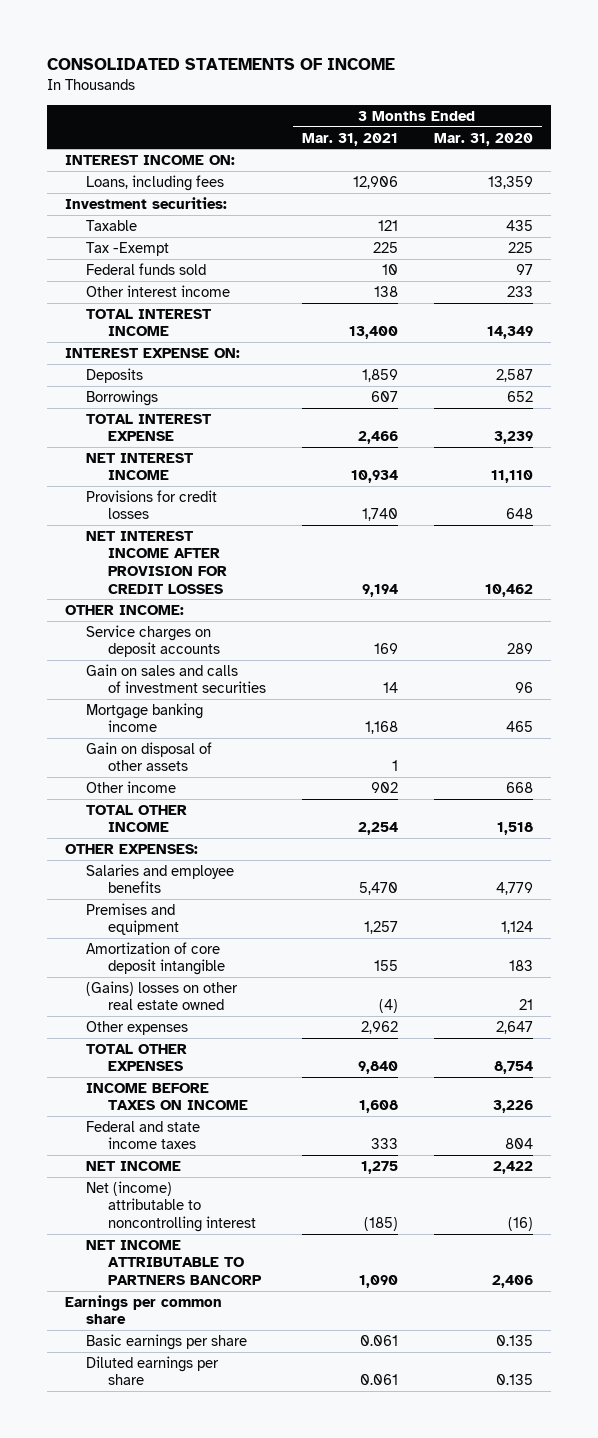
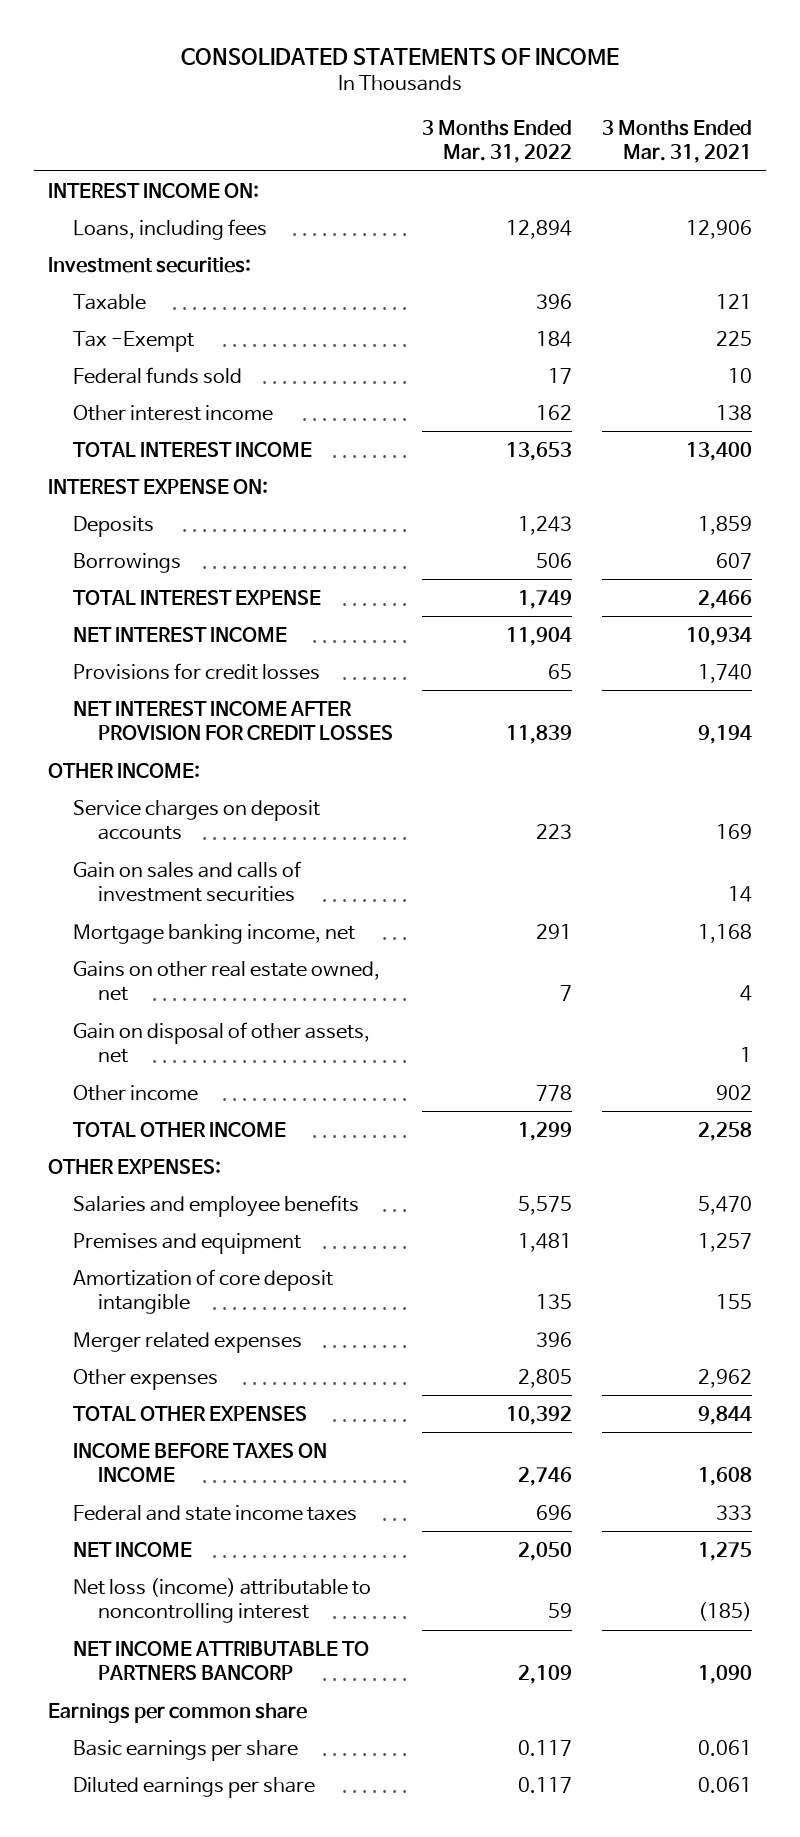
[434,132,534,146] Mar. 31, 2020 -> none
none -> [422,119,573,163] 3 Months Ended Mar. 31, 2022
[86,702,204,733] Mortgage banking income -> [73,923,356,944] Mortgage banking income, net
none -> [73,960,381,1001] Gains on other real estate owned, net
[86,741,213,772] Gain on disposal of other assets -> [73,1021,371,1063] Gain on disposal of other assets, net
[357,822,398,836] 2,254 -> [697,1121,752,1141] 2,258
[86,980,239,1011] (Gains) losses on other real estate owned -> none
none -> [73,1331,303,1353] Merger related expenses
[357,1061,398,1075] 9,840 -> [697,1405,752,1425] 9,844
[86,1180,256,1232] Net (income) attributable to noncontrolling interest -> [73,1577,372,1623] Net loss (income) attributable to noncontrolling interest

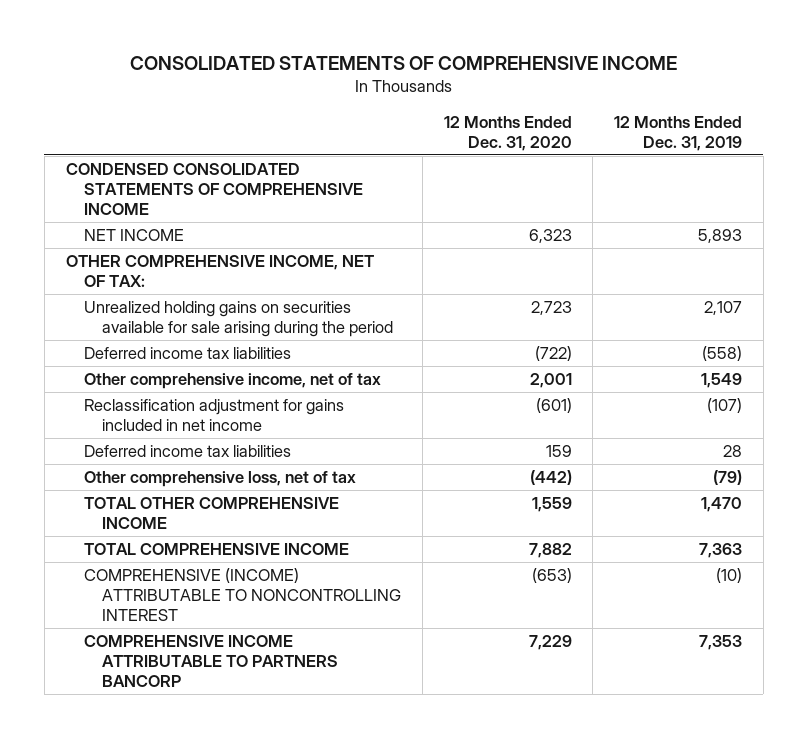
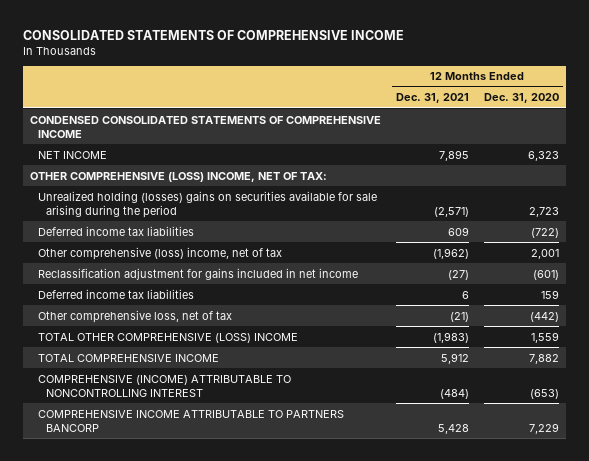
[613,115,742,151] 12 Months Ended Dec. 31, 2019 -> none
none -> [395,93,469,104] Dec. 31, 2021
[65,254,374,288] OTHER COMPREHENSIVE INCOME, NET OF TAX: -> [30,171,328,182] OTHER COMPREHENSIVE (LOSS) INCOME, NET OF TAX:
[83,300,394,338] Unrealized holding gains on securities available for sale arising during the period -> [37,190,377,218] Unrealized holding (losses) gains on securities available for sale arising during the period
[83,372,381,389] Other comprehensive income, net of tax -> [37,246,282,260] Other comprehensive (loss) income, net of tax
[83,496,339,530] TOTAL OTHER COMPREHENSIVE INCOME -> [37,332,298,343] TOTAL OTHER COMPREHENSIVE (LOSS) INCOME

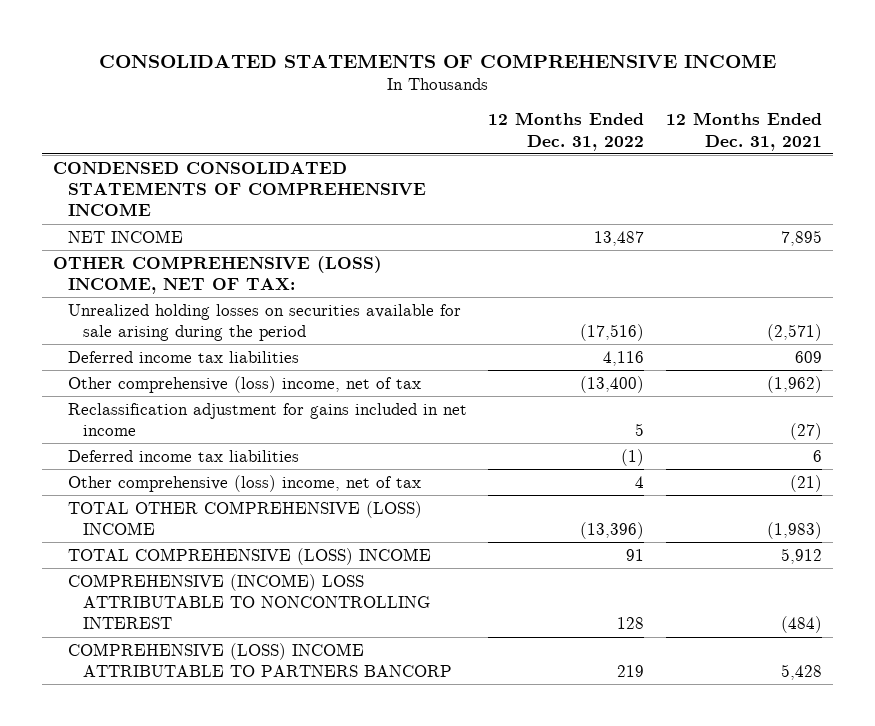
[483,93,559,104] Dec. 31, 2020 -> none
none -> [488,112,645,151] 12 Months Ended Dec. 31, 2022
[37,190,377,218] Unrealized holding (losses) gains on securities available for sale arising during the period -> [67,303,461,342] Unrealized holding losses on securities available for sale arising during the period
[37,309,232,323] Other comprehensive loss, net of tax -> [67,474,421,492] Other comprehensive (loss) income, net of tax
[37,353,219,362] TOTAL COMPREHENSIVE INCOME -> [67,547,431,565] TOTAL COMPREHENSIVE (LOSS) INCOME
[37,374,291,397] COMPREHENSIVE (INCOME) ATTRIBUTABLE TO NONCONTROLLING INTEREST -> [67,573,430,630] COMPREHENSIVE (INCOME) LOSS ATTRIBUTABLE TO NONCONTROLLING INTEREST
[37,409,344,432] COMPREHENSIVE INCOME ATTRIBUTABLE TO PARTNERS BANCORP -> [67,642,452,678] COMPREHENSIVE (LOSS) INCOME ATTRIBUTABLE TO PARTNERS BANCORP

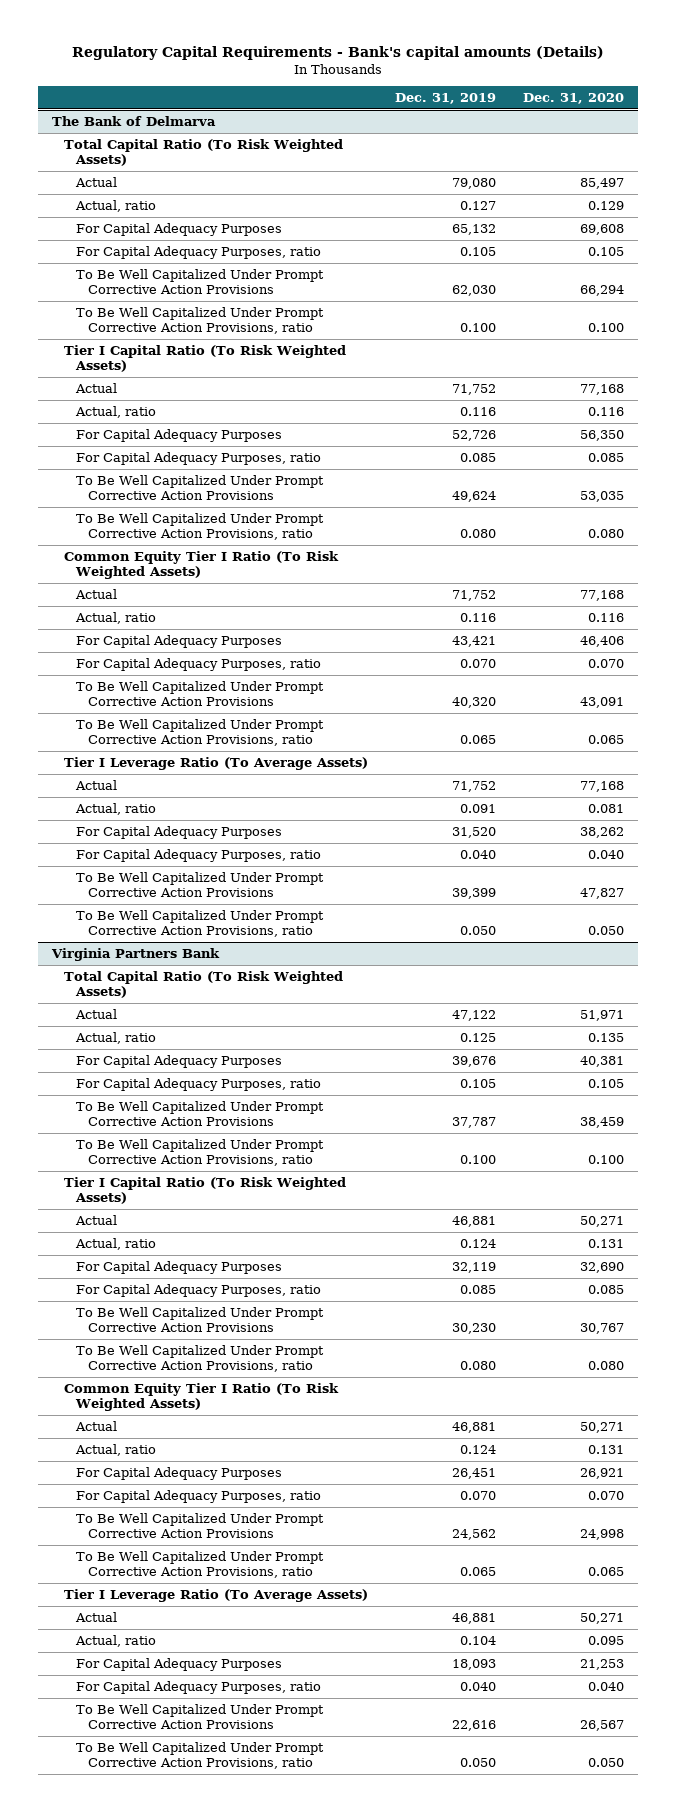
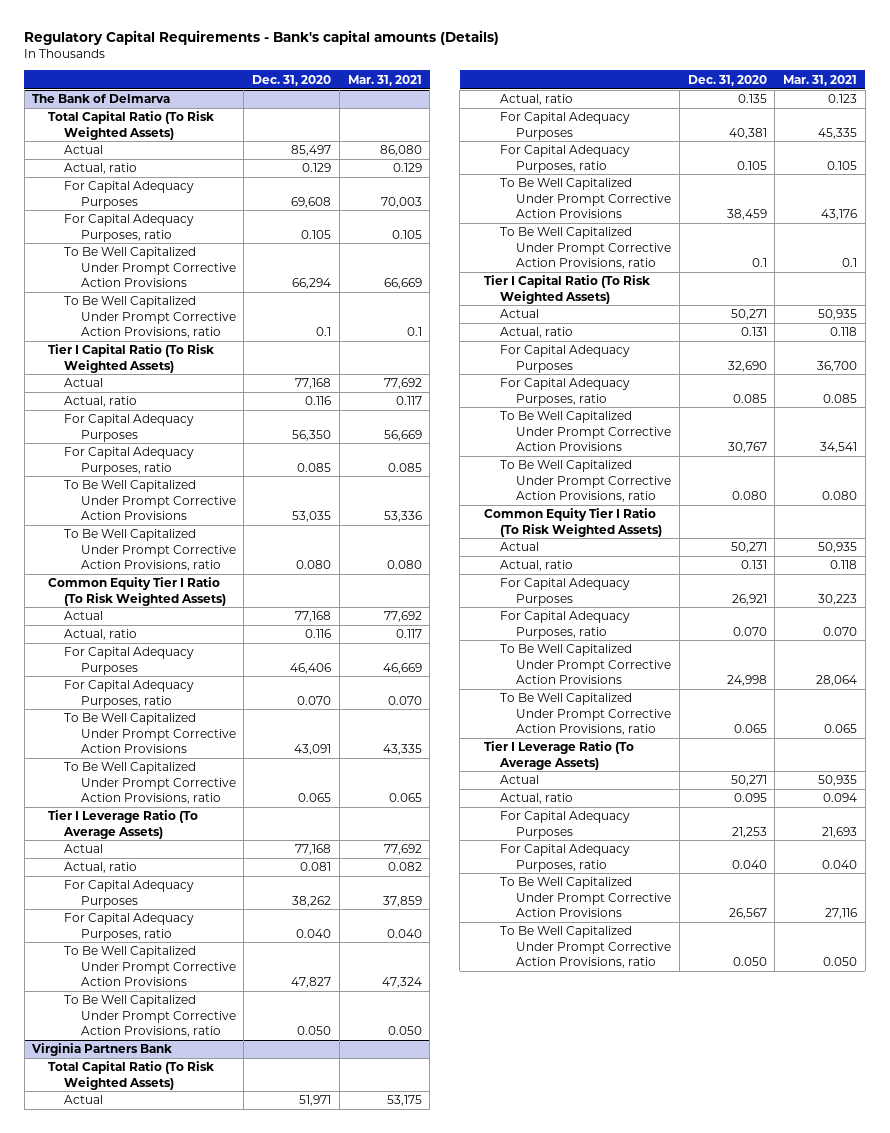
[395,92,497,104] Dec. 31, 2019 -> none
none -> [347,74,422,86] Mar. 31, 2021
[588,322,625,332] 0.100 -> [316,326,332,336] 0.1
[588,1154,625,1164] 0.100 -> [751,257,767,267] 0.1

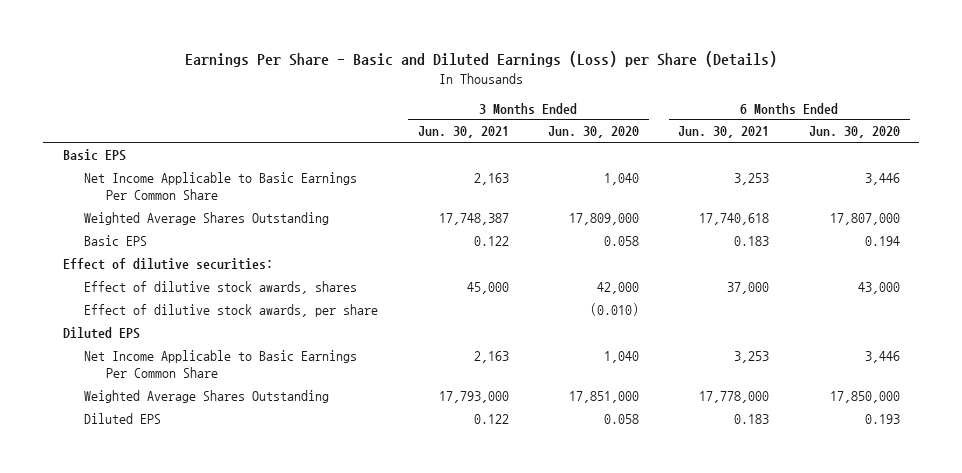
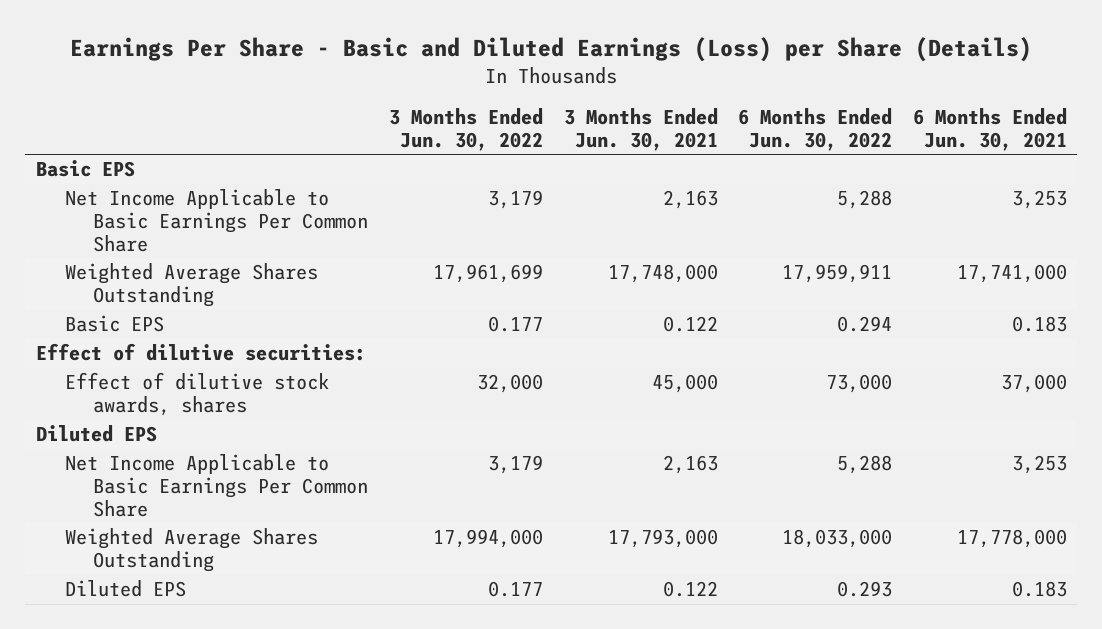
[548,126,640,139] Jun. 30, 2020 -> none
[808,126,900,139] Jun. 30, 2020 -> none
none -> [389,108,544,151] 3 Months Ended Jun. 30, 2022
none -> [738,108,893,151] 6 Months Ended Jun. 30, 2022
[438,212,509,225] 17,748,387 -> [607,264,718,284] 17,748,000
[699,212,770,225] 17,740,618 -> [956,264,1067,284] 17,741,000
[84,303,379,317] Effect of dilutive stock awards, per share -> none

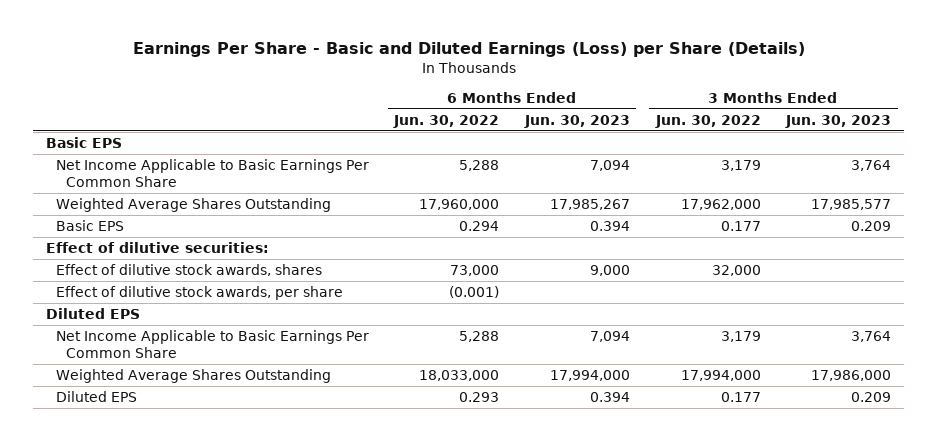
[563,108,718,151] 3 Months Ended Jun. 30, 2021 -> none
[912,108,1067,151] 6 Months Ended Jun. 30, 2021 -> none
none -> [523,114,630,128] Jun. 30, 2023
none -> [785,114,892,128] Jun. 30, 2023
[433,264,544,284] 17,961,699 -> [680,199,761,211] 17,962,000
[782,264,893,284] 17,959,911 -> [419,199,500,211] 17,960,000
none -> [55,286,343,301] Effect of dilutive stock awards, per share

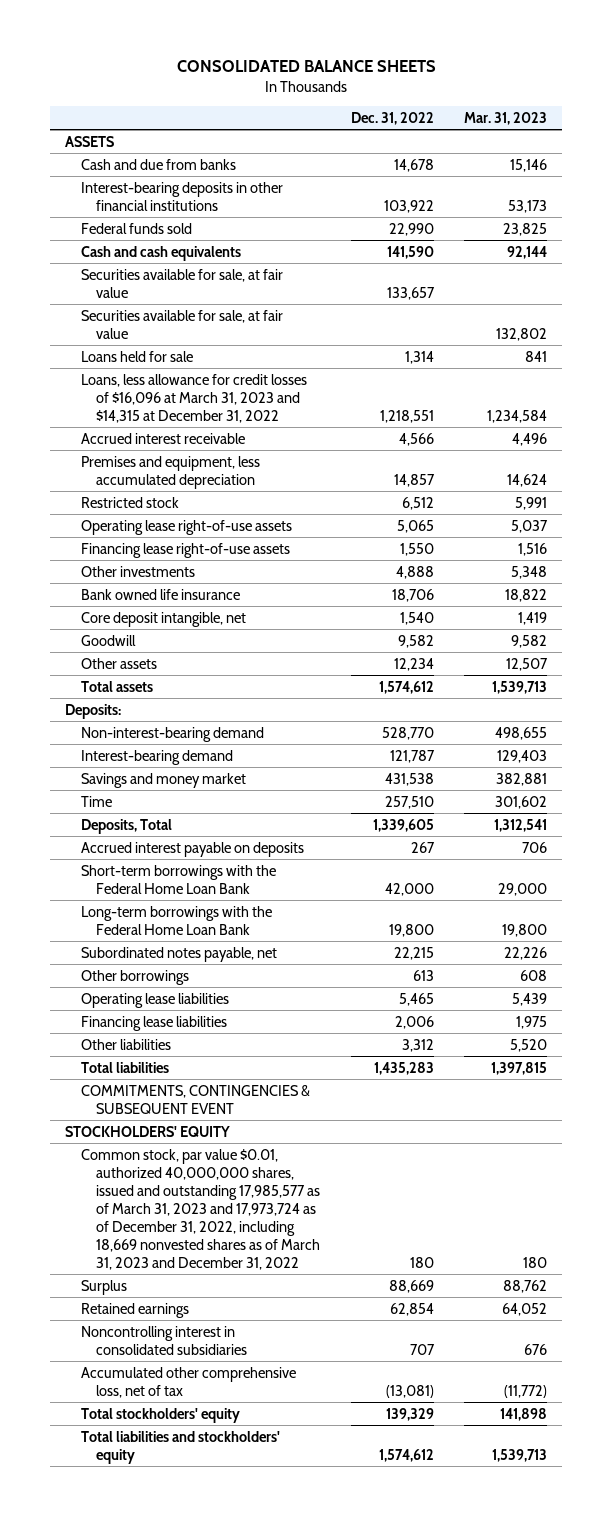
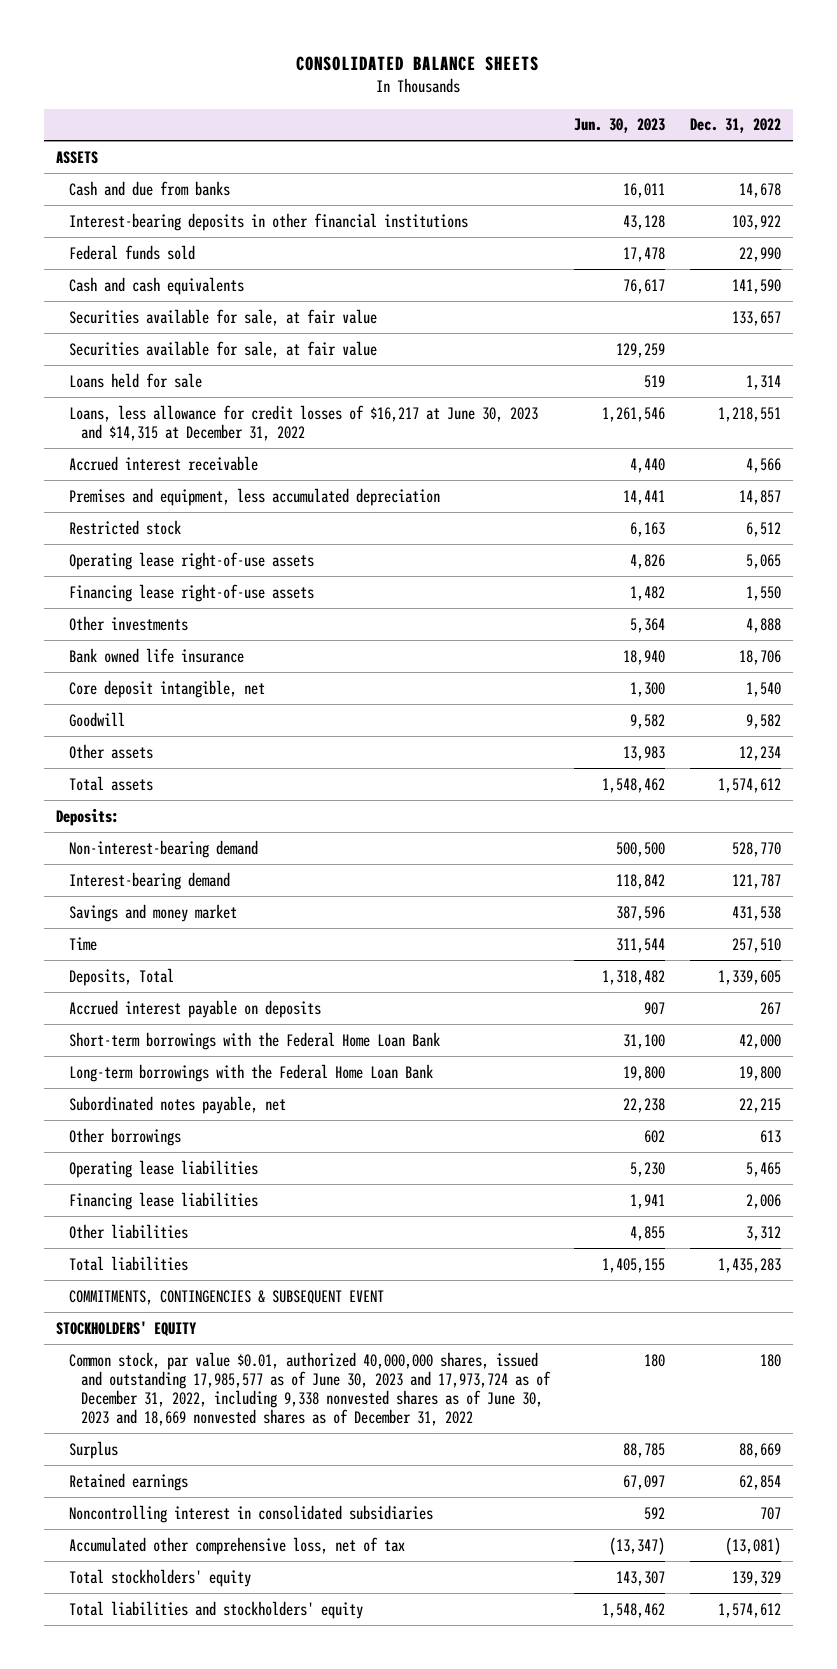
[464,111,548,125] Mar. 31, 2023 -> none
none -> [574,118,666,134] Jun. 30, 2023
[80,373,307,423] Loans, less allowance for credit losses of $16,096 at March 31, 2023 and $14,315 at December 31, 2022 -> [68,404,538,441] Loans, less allowance for credit losses of $16,217 at June 30, 2023 and $14,315 at December 31, 2022
[80,1148,321,1270] Common stock, par value $0.01, authorized 40,000,000 shares, issued and outstanding 17,985,577 as of March 31, 2023 and 17,973,724 as of December 31, 2022, including 18,669 nonvested shares as of March 31, 2023 and December 31, 2022 -> [68,1351,552,1427] Common stock, par value $0.01, authorized 40,000,000 shares, issued and outstanding 17,985,577 as of June 30, 2023 and 17,973,724 as of December 31, 2022, including 9,338 nonvested shares as of June 30, 2023 and 18,669 nonvested shares as of December 31, 2022

